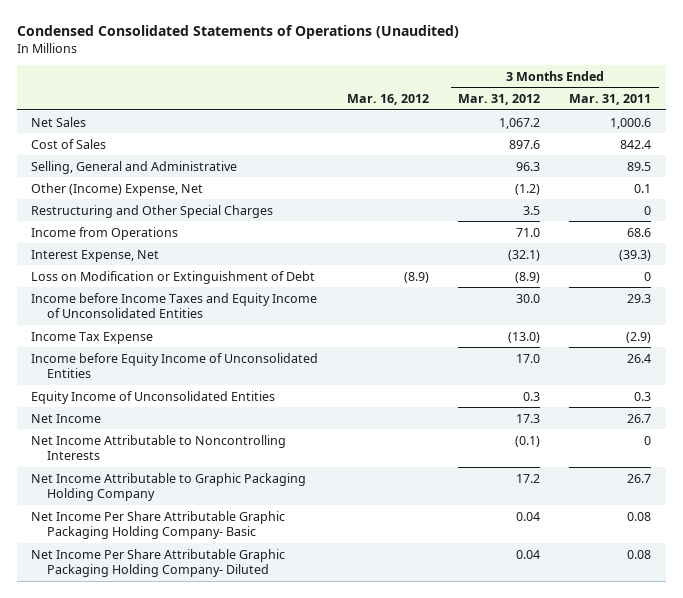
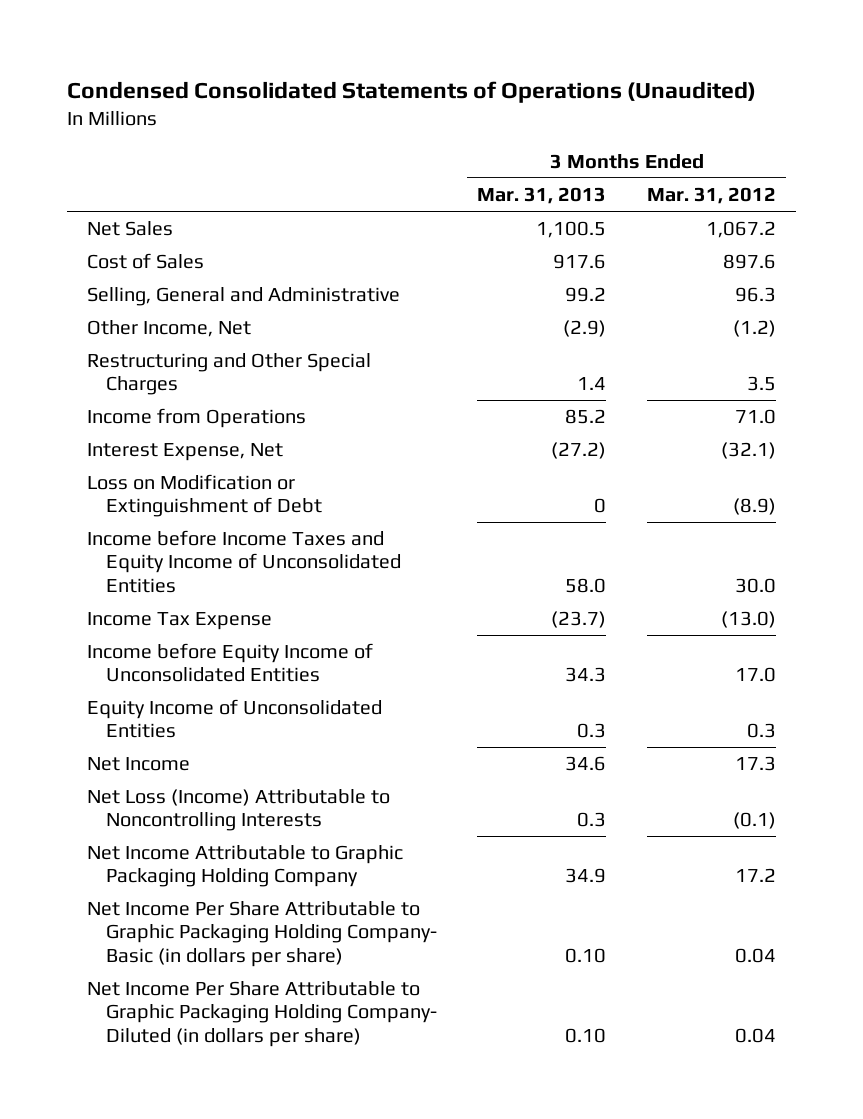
[347,94,430,106] Mar. 16, 2012 -> none
[569,94,652,106] Mar. 31, 2011 -> none
none -> [477,186,607,204] Mar. 31, 2013
[31,182,204,196] Other (Income) Expense, Net -> [86,320,251,338] Other Income, Net
[31,434,287,460] Net Income Attributable to Noncontrolling Interests -> [86,789,390,832] Net Loss (Income) Attributable to Noncontrolling Interests
[31,510,286,539] Net Income Per Share Attributable Graphic Packaging Holding Company- Basic -> [86,901,438,967] Net Income Per Share Attributable to Graphic Packaging Holding Company- Basic (in dollars per share)
[31,548,286,577] Net Income Per Share Attributable Graphic Packaging Holding Company- Diluted -> [86,981,438,1047] Net Income Per Share Attributable to Graphic Packaging Holding Company- Diluted (in dollars per share)

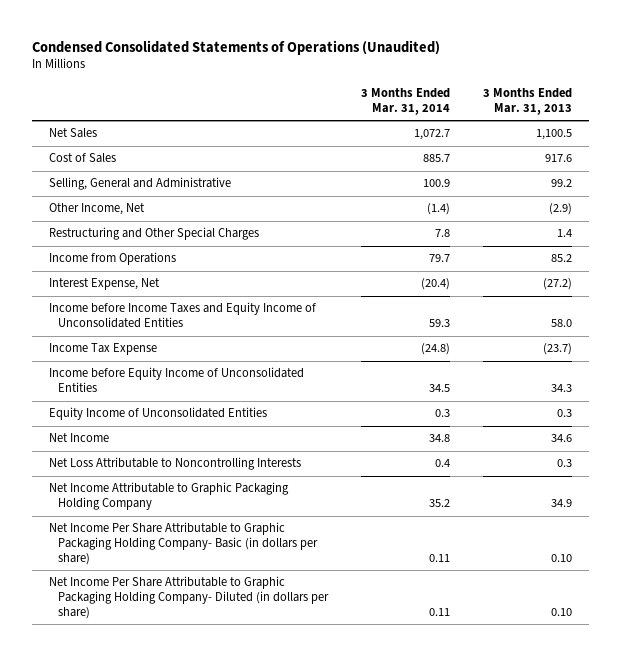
[646,186,776,204] Mar. 31, 2012 -> none
none -> [360,88,450,116] 3 Months Ended Mar. 31, 2014
[86,474,323,518] Loss on Modification or Extinguishment of Debt -> none
[86,789,390,832] Net Loss (Income) Attributable to Noncontrolling Interests -> [48,457,301,471] Net Loss Attributable to Noncontrolling Interests

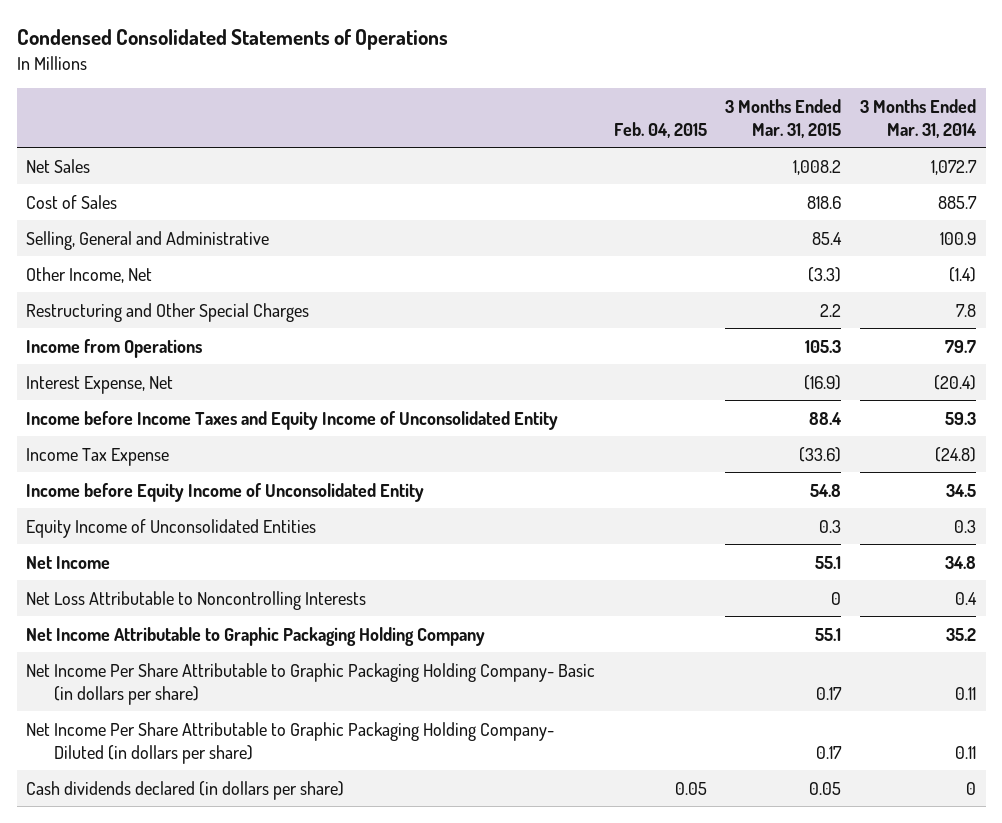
[32,39,441,55] Condensed Consolidated Statements of Operations (Unaudited) -> [16,29,448,51] Condensed Consolidated Statements of Operations
[483,88,573,116] 3 Months Ended Mar. 31, 2013 -> none
none -> [613,121,707,138] Feb. 04, 2015
none -> [725,98,842,138] 3 Months Ended Mar. 31, 2015
[48,302,316,329] Income before Income Taxes and Equity Income of Unconsolidated Entities -> [26,410,559,430] Income before Income Taxes and Equity Income of Unconsolidated Entity
[48,367,304,393] Income before Equity Income of Unconsolidated Entities -> [26,482,425,502] Income before Equity Income of Unconsolidated Entity
none -> [26,780,345,800] Cash dividends declared (in dollars per share)

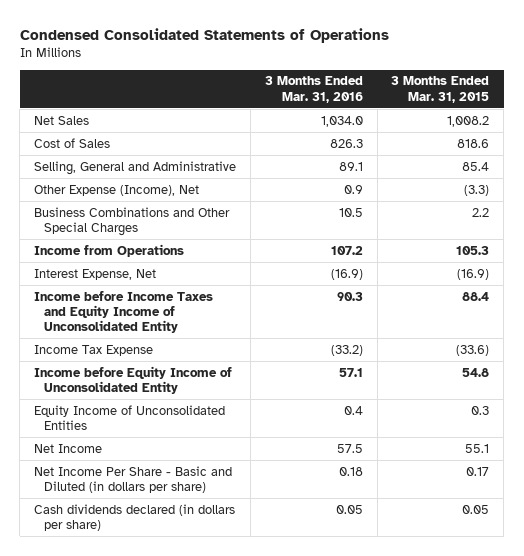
[613,121,707,138] Feb. 04, 2015 -> none
[860,98,978,138] 3 Months Ended Mar. 31, 2014 -> none
none -> [264,76,363,103] 3 Months Ended Mar. 31, 2016
[26,266,153,283] Other Income, Net -> [34,184,200,196] Other Expense (Income), Net
[26,302,310,322] Restructuring and Other Special Charges -> [34,206,231,237] Business Combinations and Other Special Charges
[26,590,367,610] Net Loss Attributable to Noncontrolling Interests -> none
[26,626,486,646] Net Income Attributable to Graphic Packaging Holding Company -> none
[26,662,596,705] Net Income Per Share Attributable to Graphic Packaging Holding Company- Basic (in dollars per share) -> none
[26,721,555,764] Net Income Per Share Attributable to Graphic Packaging Holding Company- Diluted (in dollars per share) -> none
none -> [34,465,233,494] Net Income Per Share - Basic and Diluted (in dollars per share)

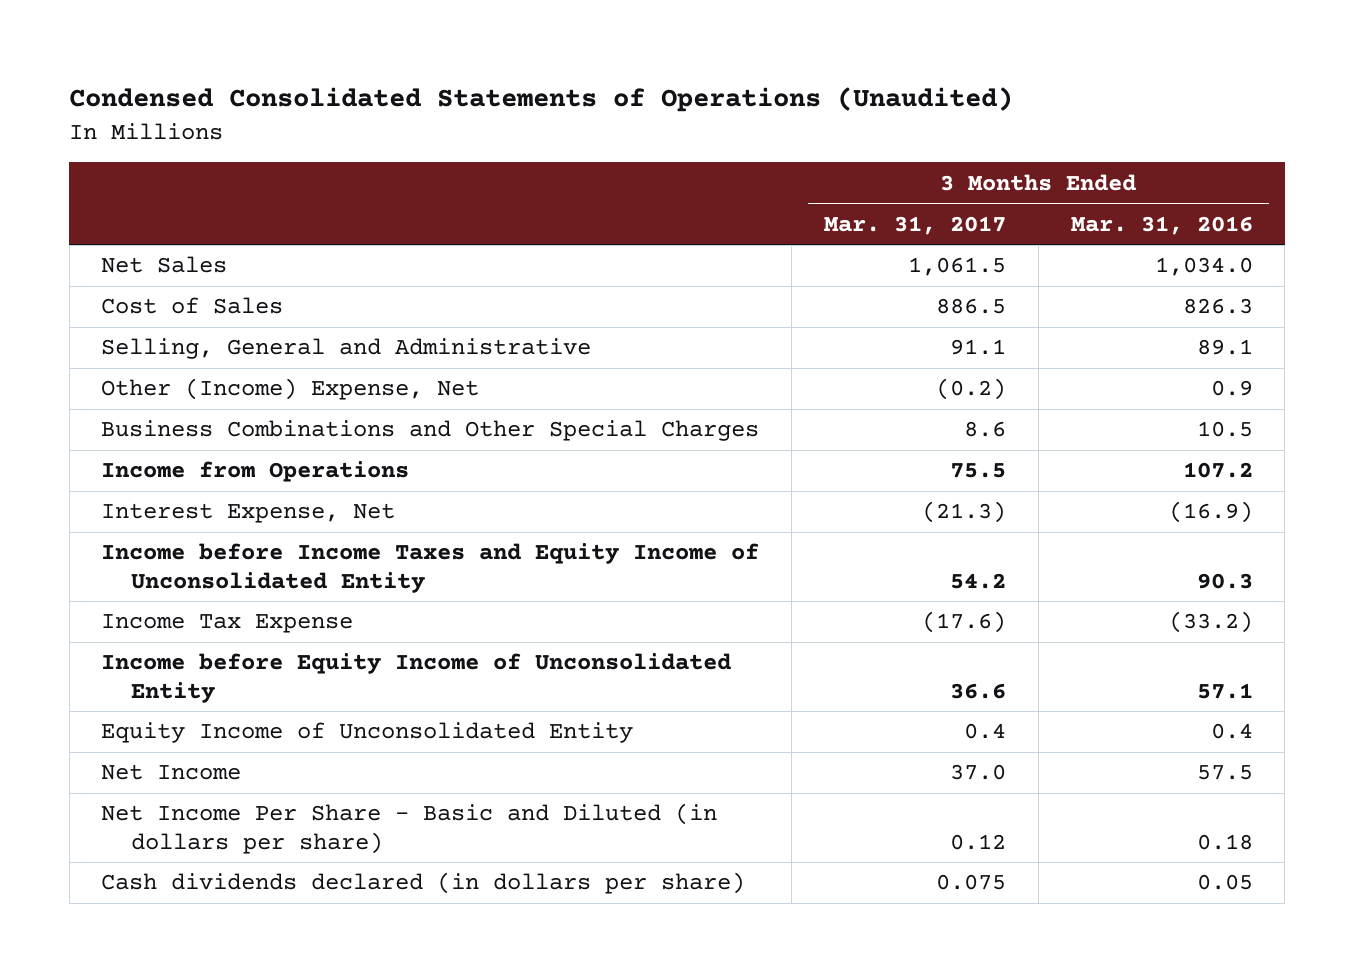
[19,27,389,43] Condensed Consolidated Statements of Operations -> [69,87,1014,113] Condensed Consolidated Statements of Operations (Unaudited)
[391,76,490,103] 3 Months Ended Mar. 31, 2015 -> none
none -> [823,215,1006,235] Mar. 31, 2017
[34,184,200,196] Other Expense (Income), Net -> [101,378,480,401] Other (Income) Expense, Net
[34,404,226,431] Equity Income of Unconsolidated Entities -> [101,722,634,744] Equity Income of Unconsolidated Entity

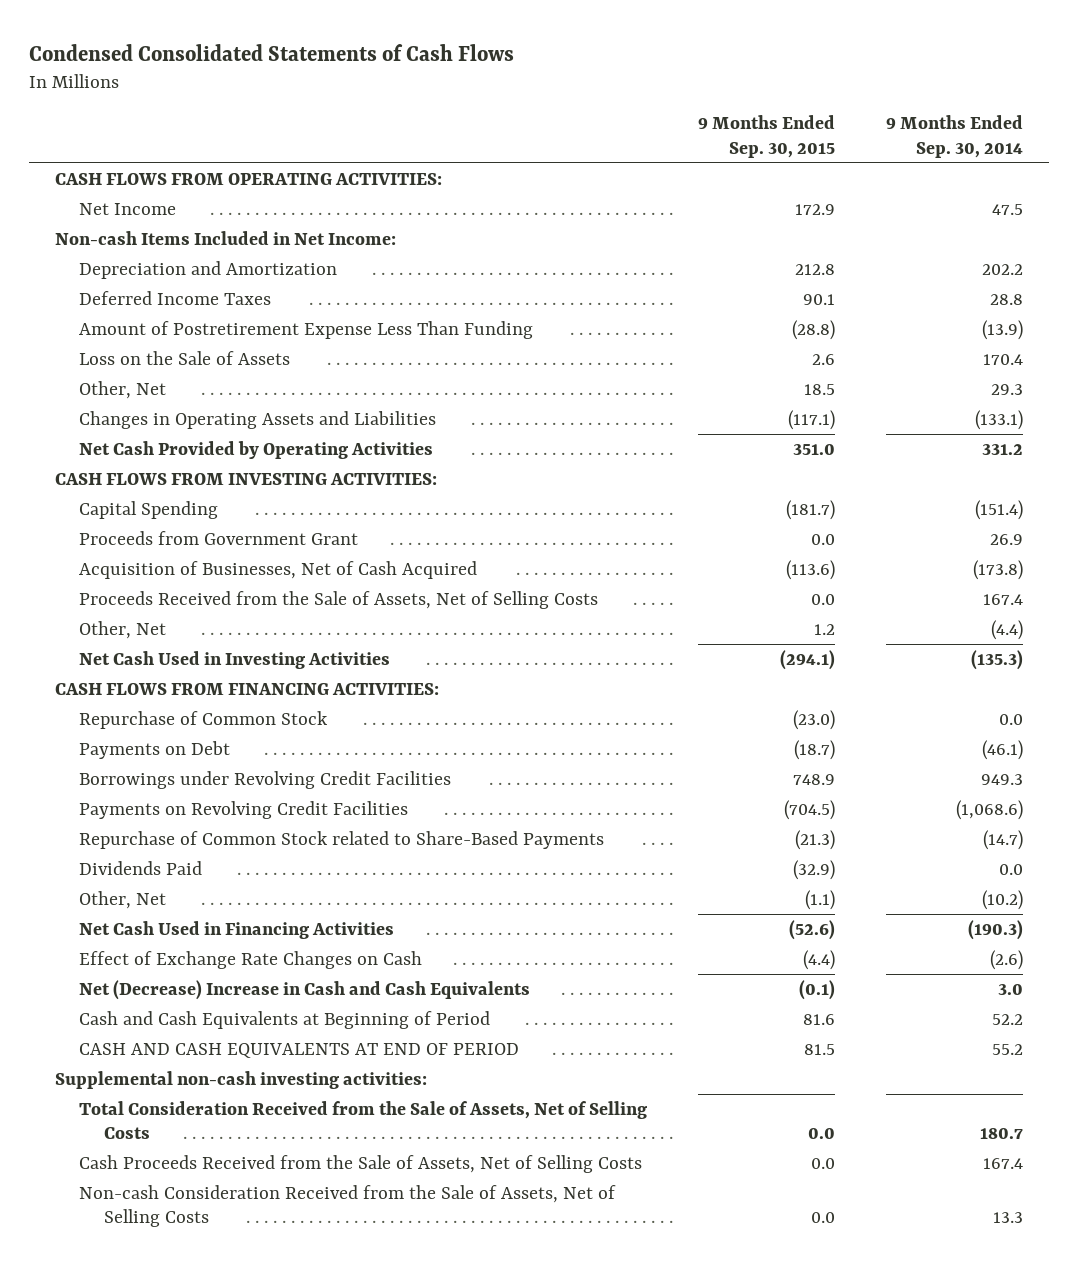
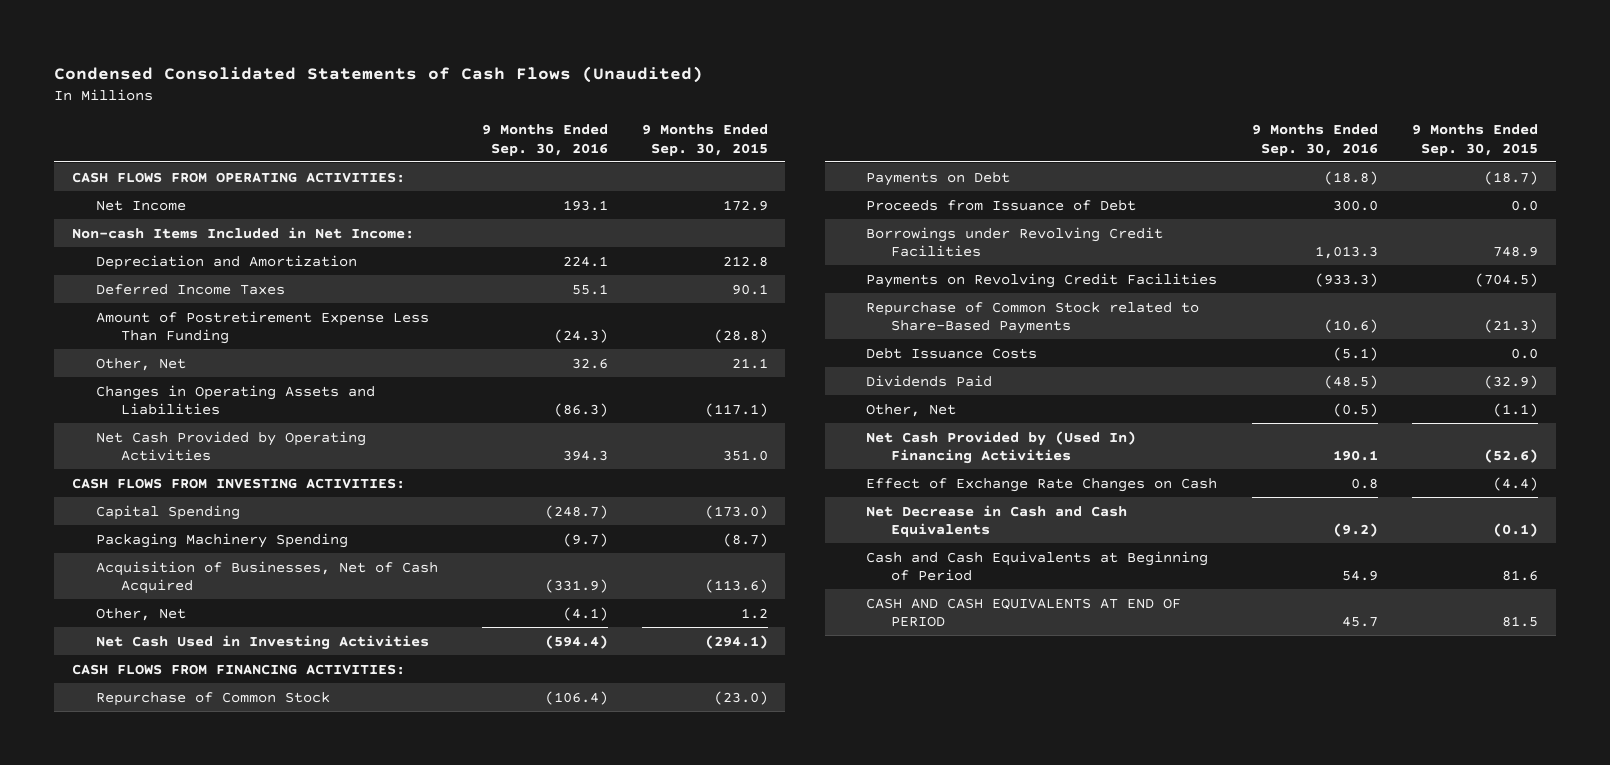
[29,44,515,62] Condensed Consolidated Statements of Cash Flows -> [54,65,704,83] Condensed Consolidated Statements of Cash Flows (Unaudited)
[886,115,1024,158] 9 Months Ended Sep. 30, 2014 -> none
none -> [481,124,608,156] 9 Months Ended Sep. 30, 2016
[79,350,291,365] Loss on the Sale of Assets -> none
[804,383,836,395] 18.5 -> [732,357,769,369] 21.1
[79,530,359,545] Proceeds from Government Grant -> none
[786,499,836,520] (181.7) -> [705,504,769,519] (173.0)
none -> [96,532,349,548] Packaging Machinery Spending
[79,590,599,609] Proceeds Received from the Sale of Assets, Net of Selling Costs -> none
none -> [866,199,1137,211] Proceeds from Issuance of Debt
none -> [866,347,1038,359] Debt Issuance Costs
[79,920,395,939] Net Cash Used in Financing Activities -> [866,430,1137,464] Net Cash Provided by (Used In) Financing Activities
[79,979,531,1000] Net (Decrease) Increase in Cash and Cash Equivalents -> [866,504,1128,537] Net Decrease in Cash and Cash Equivalents
[54,1070,427,1089] Supplemental non-cash investing activities: -> none
[79,1100,648,1139] Total Consideration Received from the Sale of Assets, Net of Selling Costs -> none
[79,1154,643,1173] Cash Proceeds Received from the Sale of Assets, Net of Selling Costs -> none
[79,1184,617,1227] Non-cash Consideration Received from the Sale of Assets, Net of Selling Costs -> none

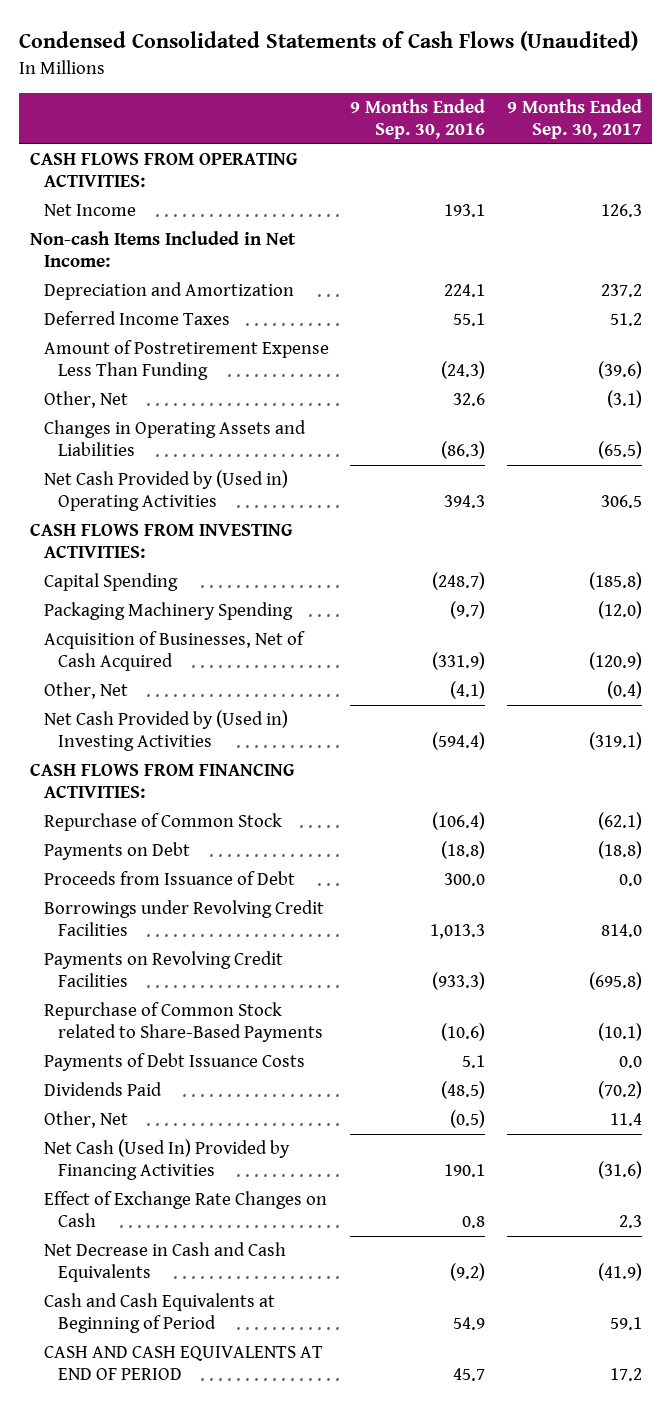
[642,124,769,156] 9 Months Ended Sep. 30, 2015 -> none
none -> [506,98,642,139] 9 Months Ended Sep. 30, 2017
[96,430,367,461] Net Cash Provided by Operating Activities -> [44,470,289,512] Net Cash Provided by (Used in) Operating Activities
[96,634,430,650] Net Cash Used in Investing Activities -> [44,710,289,752] Net Cash Provided by (Used in) Investing Activities
[866,347,1038,359] Debt Issuance Costs -> [44,1053,306,1072] Payments of Debt Issuance Costs
[1332,346,1378,361] (5.1) -> [462,1055,486,1069] 5.1
[866,430,1137,464] Net Cash Provided by (Used In) Financing Activities -> [44,1139,291,1181] Net Cash (Used In) Provided by Financing Activities

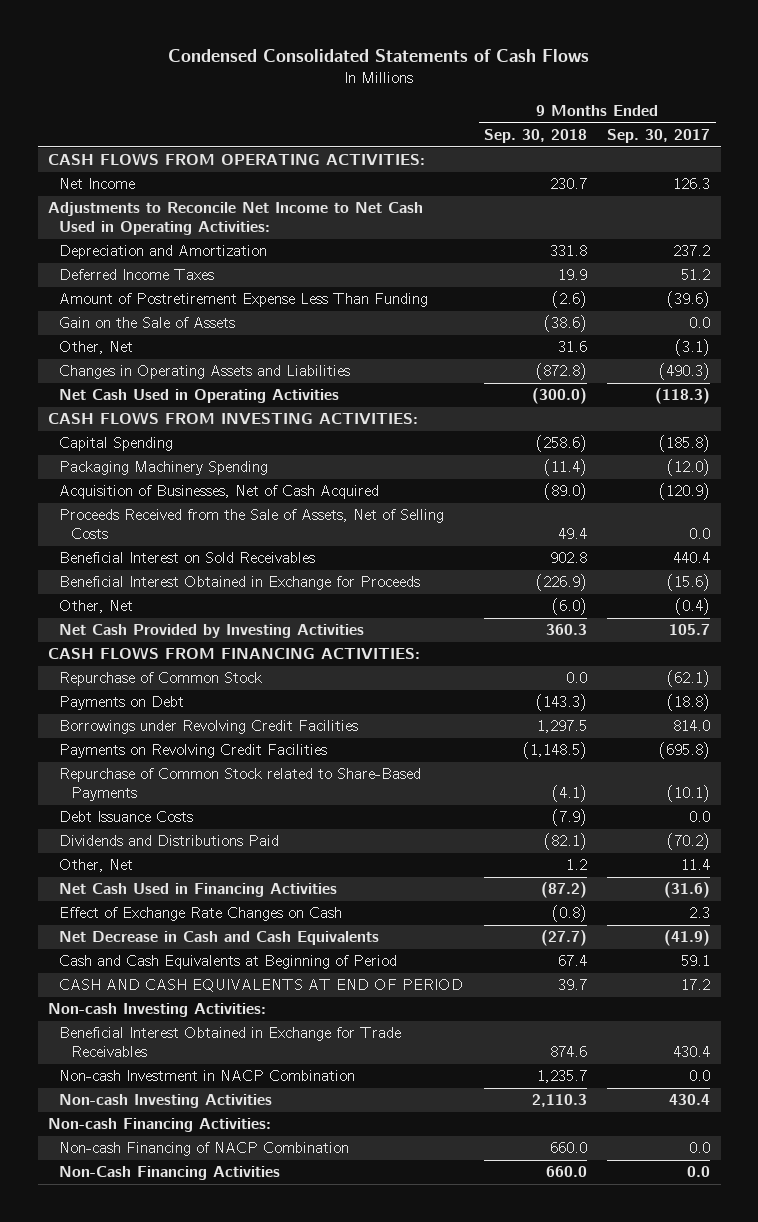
[19,31,639,52] Condensed Consolidated Statements of Cash Flows (Unaudited) -> [168,48,590,62] Condensed Consolidated Statements of Cash Flows
[350,98,486,139] 9 Months Ended Sep. 30, 2016 -> none
none -> [483,129,587,144] Sep. 30, 2018
[29,231,296,268] Non-cash Items Included in Net Income: -> [47,202,423,236] Adjustments to Reconcile Net Income to Net Cash Used in Operating Activities:
none -> [59,317,236,329] Gain on the Sale of Assets
[597,441,642,460] (65.5) -> [659,363,711,381] (490.3)
[44,470,289,512] Net Cash Provided by (Used in) Operating Activities -> [59,389,340,404] Net Cash Used in Operating Activities
[600,495,642,509] 306.5 -> [655,388,711,405] (118.3)
none -> [59,509,445,540] Proceeds Received from the Sale of Assets, Net of Selling Costs
none -> [59,552,316,564] Beneficial Interest on Sold Receivables
none -> [59,576,421,591] Beneficial Interest Obtained in Exchange for Proceeds
[44,710,289,752] Net Cash Provided by (Used in) Investing Activities -> [59,624,365,639] Net Cash Provided by Investing Activities
[588,732,642,751] (319.1) -> [669,624,711,636] 105.7
[44,871,296,886] Proceeds from Issuance of Debt -> none
[44,1053,306,1072] Payments of Debt Issuance Costs -> [59,811,194,823] Debt Issuance Costs
[44,1082,163,1097] Dividends Paid -> [59,835,280,847] Dividends and Distributions Paid
[44,1139,291,1181] Net Cash (Used In) Provided by Financing Activities -> [59,883,338,898] Net Cash Used in Financing Activities
none -> [47,1003,266,1018] Non-cash Investing Activities:
none -> [59,1027,402,1058] Beneficial Interest Obtained in Exchange for Trade Receivables
none -> [59,1070,356,1082] Non-cash Investment in NACP Combination
none -> [59,1094,273,1109] Non-cash Investing Activities
none -> [47,1118,271,1133] Non-cash Financing Activities:
none -> [59,1142,350,1157] Non-cash Financing of NACP Combination
none -> [59,1166,281,1181] Non-Cash Financing Activities

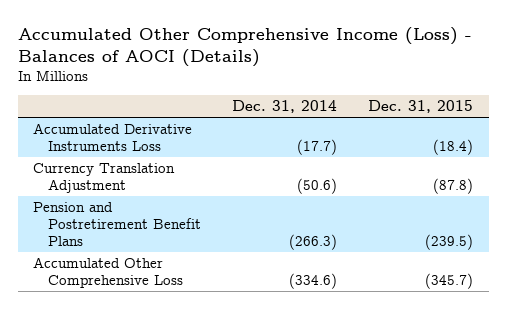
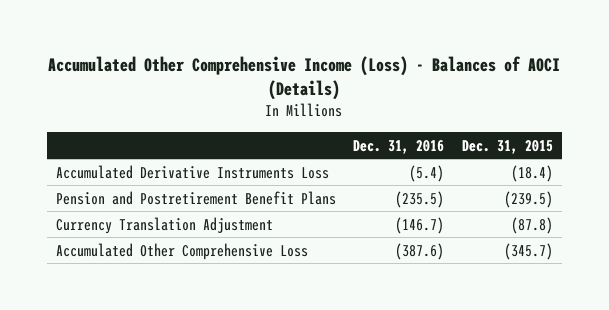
[232,100,338,114] Dec. 31, 2014 -> none
none -> [353,139,445,154] Dec. 31, 2016
[33,162,176,193] Currency Translation Adjustment -> [55,216,273,234] Currency Translation Adjustment

